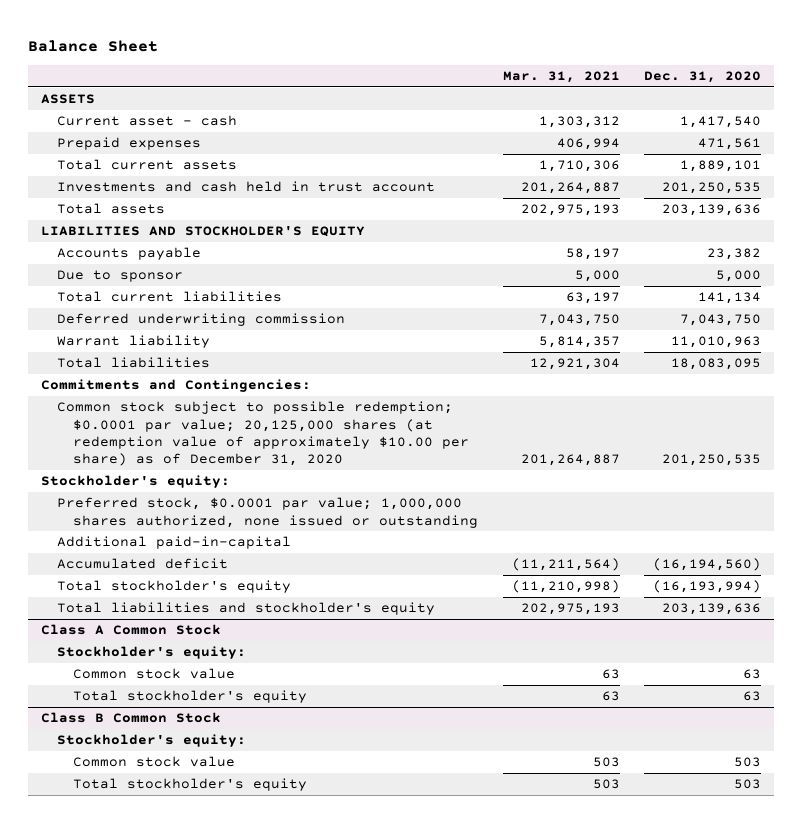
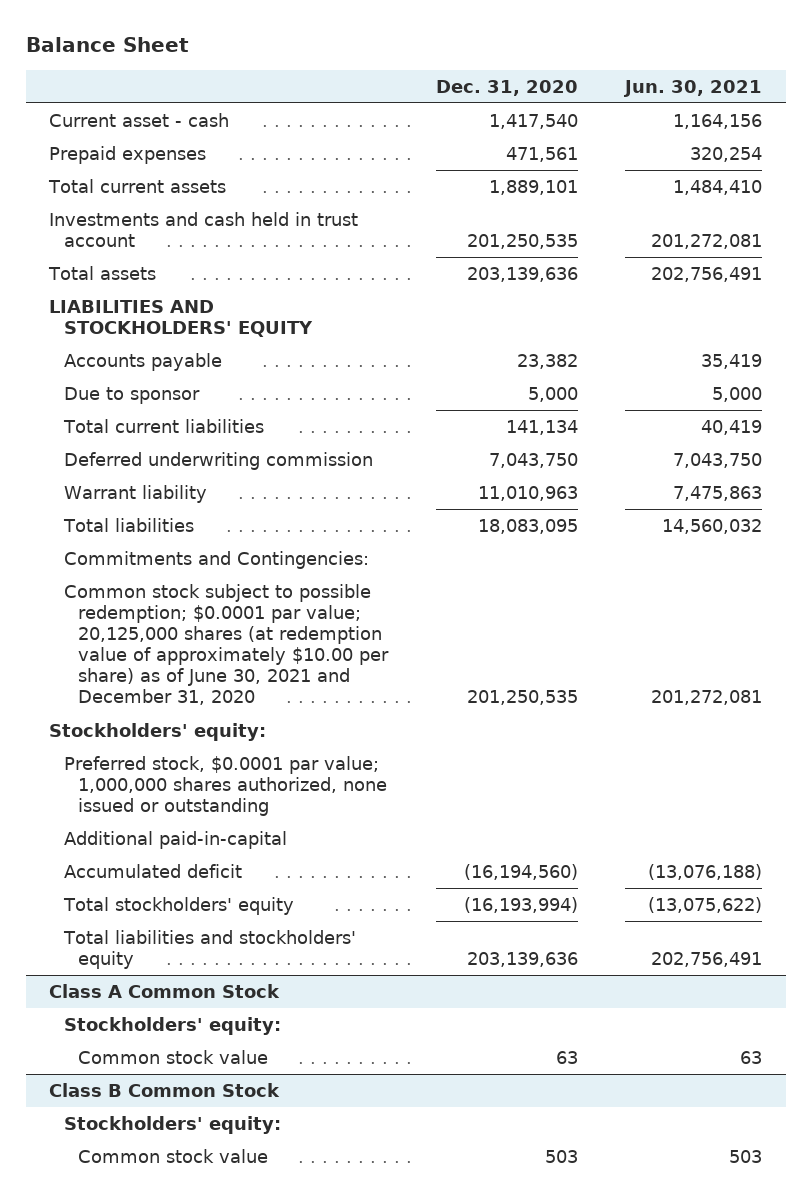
[502,71,620,84] Mar. 31, 2021 -> none
none -> [623,79,763,97] Jun. 30, 2021
[40,94,95,105] ASSETS -> none
[40,226,365,238] LIABILITIES AND STOCKHOLDER'S EQUITY -> [49,299,313,337] LIABILITIES AND STOCKHOLDERS' EQUITY
[56,401,469,467] Common stock subject to possible redemption; $0.0001 par value; 20,125,000 shares (at redemption value of approximately $10.00 per share) as of December 31, 2020 -> [63,583,390,706] Common stock subject to possible redemption; $0.0001 par value; 20,125,000 shares (at redemption value of approximately $10.00 per share) as of June 30, 2021 and December 31, 2020
[40,475,230,489] Stockholder's equity: -> [49,722,267,741] Stockholders' equity:
[56,580,291,594] Total stockholder's equity -> [62,896,294,915] Total stockholders' equity
[56,602,435,616] Total liabilities and stockholder's equity -> [62,929,356,969] Total liabilities and stockholders' equity
[56,646,246,660] Stockholder's equity: -> [63,1016,281,1035] Stockholders' equity:
[72,690,307,704] Total stockholder's equity -> none
[56,734,246,748] Stockholder's equity: -> [63,1115,281,1134] Stockholders' equity:
[72,778,307,792] Total stockholder's equity -> none

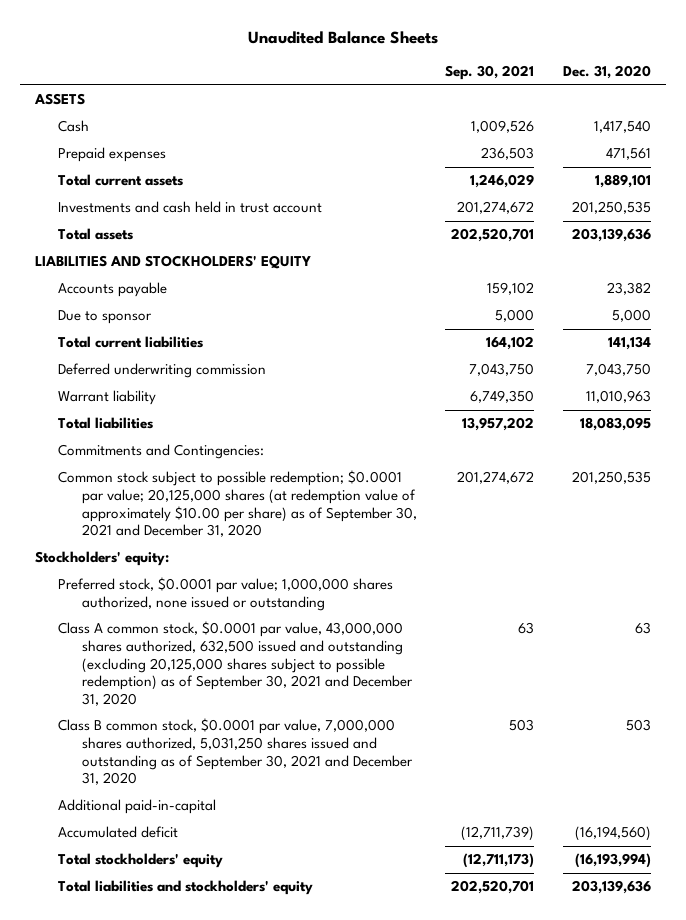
[25,37,189,53] Balance Sheet -> [247,31,438,45] Unaudited Balance Sheets
[623,79,763,97] Jun. 30, 2021 -> none
none -> [445,65,535,81] Sep. 30, 2021
none -> [33,93,85,106] ASSETS
[49,112,230,127] Current asset - cash -> [58,120,90,133] Cash
[63,583,390,706] Common stock subject to possible redemption; $0.0001 par value; 20,125,000 shares (at redemption value of approximately $10.00 per share) as of June 30, 2021 and December 31, 2020 -> [58,470,417,538] Common stock subject to possible redemption; $0.0001 par value; 20,125,000 shares (at redemption value of approximately $10.00 per share) as of September 30, 2021 and December 31, 2020
none -> [58,621,413,707] Class A common stock, $0.0001 par value, 43,000,000 shares authorized, 632,500 issued and outstanding (excluding 20,125,000 shares subject to possible redemption) as of September 30, 2021 and December 31, 2020
none -> [58,718,413,786] Class B common stock, $0.0001 par value, 7,000,000 shares authorized, 5,031,250 shares issued and outstanding as of September 30, 2021 and December 31, 2020
[49,983,281,998] Class A Common Stock -> none
[63,1016,281,1035] Stockholders' equity: -> none
[78,1049,269,1064] Common stock value -> none
[49,1082,281,1097] Class B Common Stock -> none
[63,1115,281,1134] Stockholders' equity: -> none
[78,1148,269,1163] Common stock value -> none

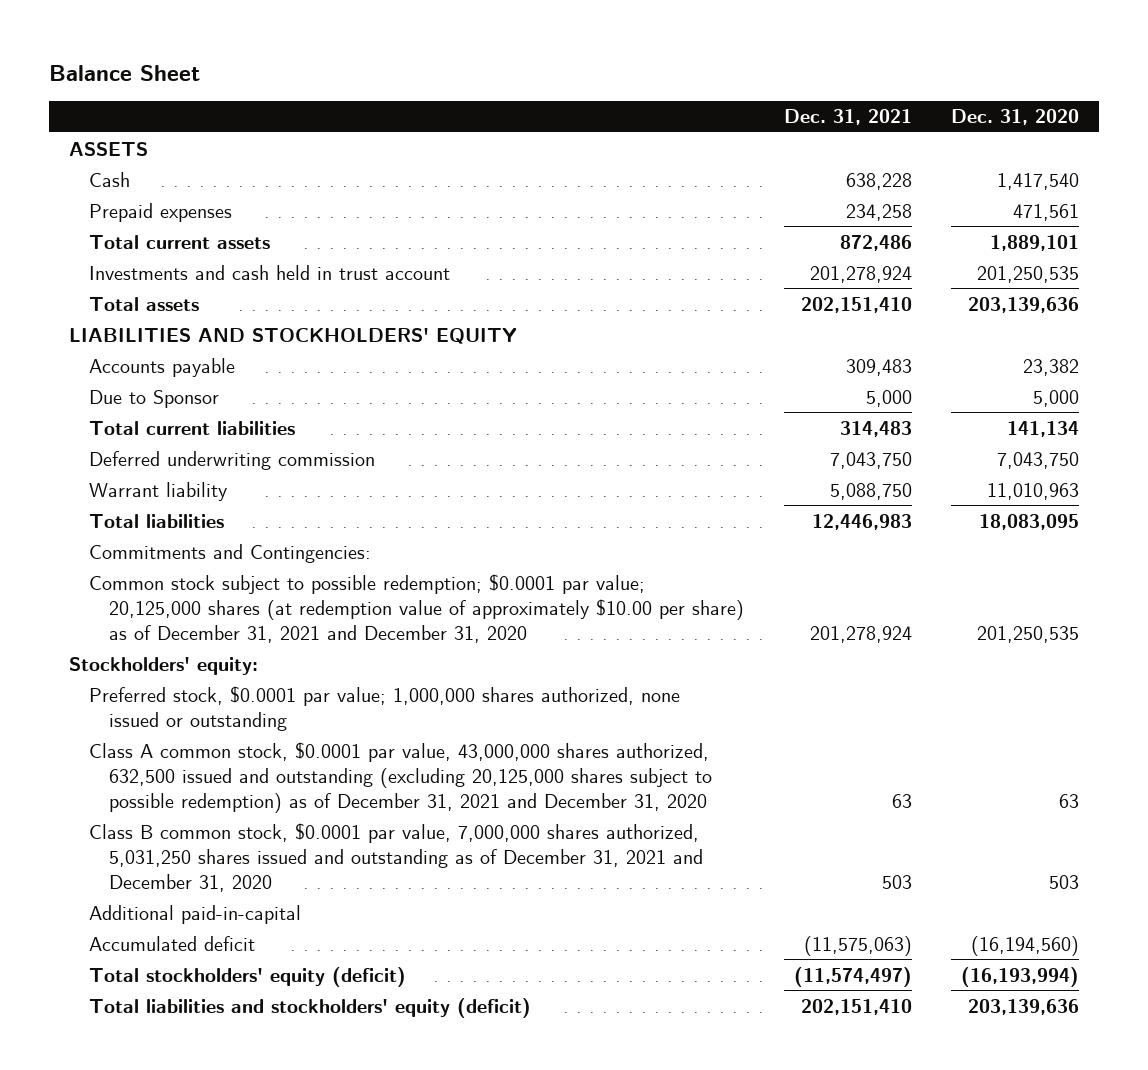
[247,31,438,45] Unaudited Balance Sheets -> [49,64,201,81] Balance Sheet
[445,65,535,81] Sep. 30, 2021 -> none
none -> [783,109,912,126] Dec. 31, 2021
[58,310,153,325] Due to sponsor -> [89,389,220,408] Due to Sponsor
[58,470,417,538] Common stock subject to possible redemption; $0.0001 par value; 20,125,000 shares (at redemption value of approximately $10.00 per share) as of September 30, 2021 and December 31, 2020 -> [89,573,745,644] Common stock subject to possible redemption; $0.0001 par value; 20,125,000 shares (at redemption value of approximately $10.00 per share) as of December 31, 2021 and December 31, 2020
[58,621,413,707] Class A common stock, $0.0001 par value, 43,000,000 shares authorized, 632,500 issued and outstanding (excluding 20,125,000 shares subject to possible redemption) as of September 30, 2021 and December 31, 2020 -> [89,741,713,814] Class A common stock, $0.0001 par value, 43,000,000 shares authorized, 632,500 issued and outstanding (excluding 20,125,000 shares subject to possible redemption) as of December 31, 2021 and December 31, 2020
[58,718,413,786] Class B common stock, $0.0001 par value, 7,000,000 shares authorized, 5,031,250 shares issued and outstanding as of September 30, 2021 and December 31, 2020 -> [89,822,704,893] Class B common stock, $0.0001 par value, 7,000,000 shares authorized, 5,031,250 shares issued and outstanding as of December 31, 2021 and December 31, 2020
[58,853,224,869] Total stockholders' equity -> [89,966,407,987] Total stockholders' equity (deficit)
[58,880,314,896] Total liabilities and stockholders' equity -> [89,997,532,1018] Total liabilities and stockholders' equity (deficit)

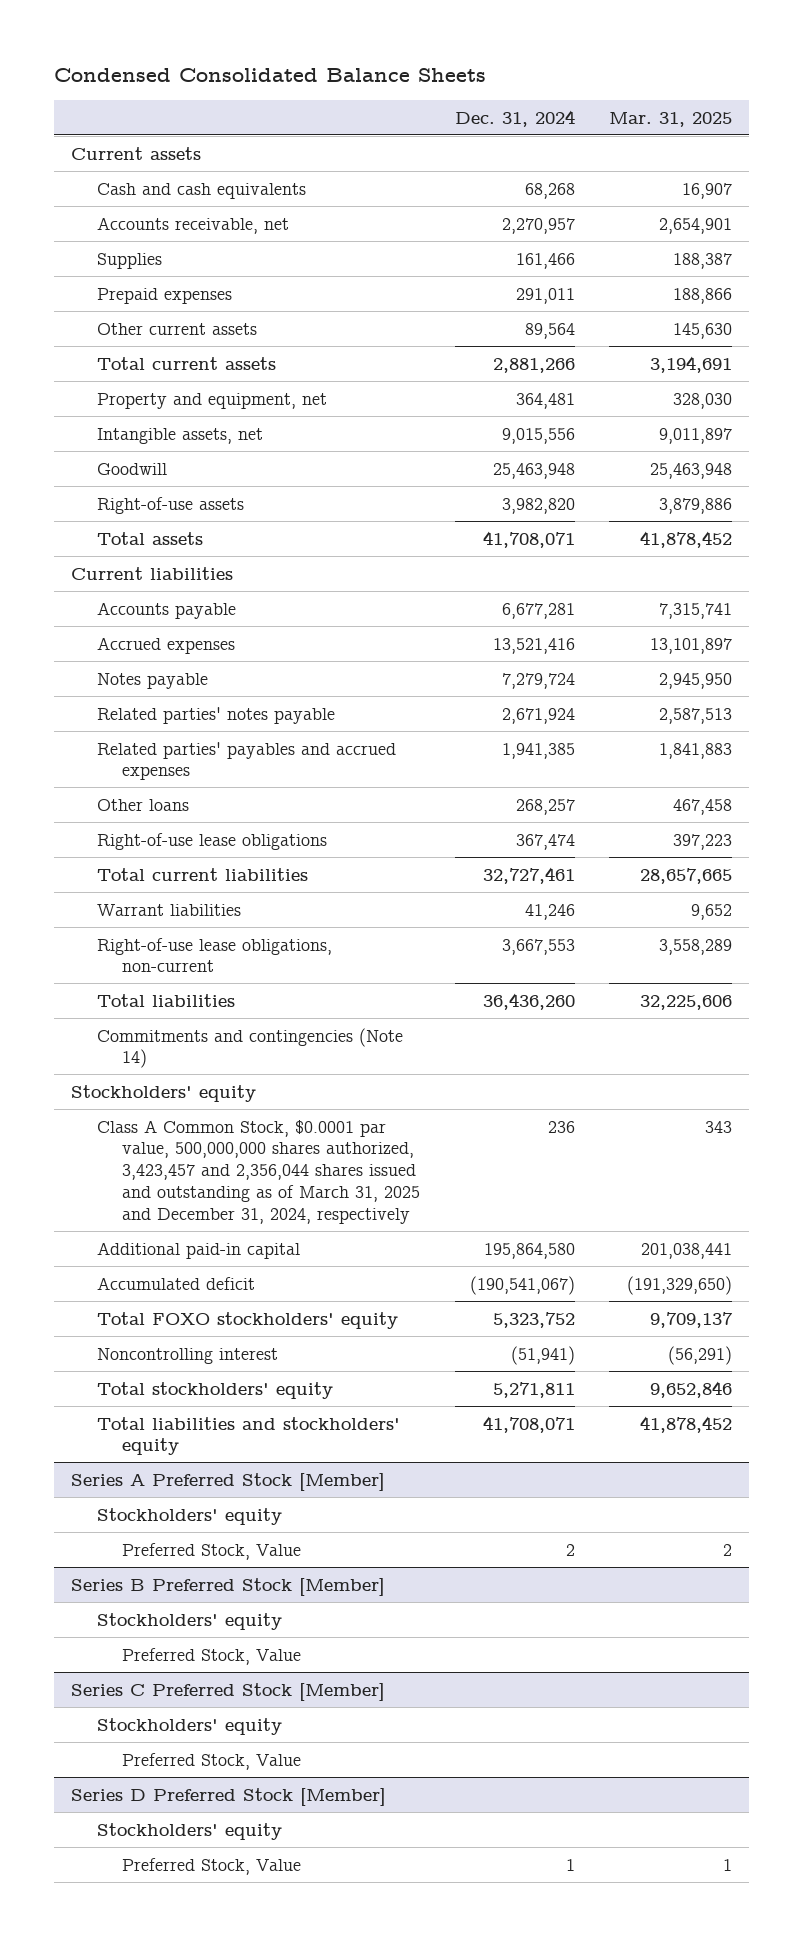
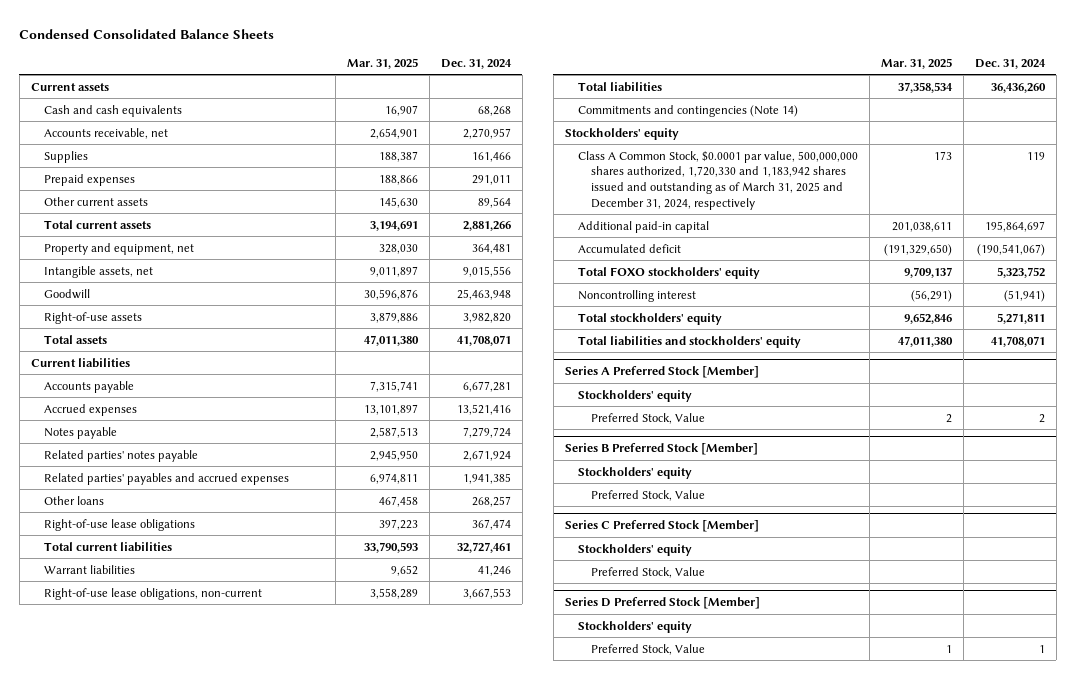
[649,462,732,479] 25,463,948 -> [363,288,418,300] 30,596,876
[639,530,732,548] 41,878,452 -> [363,334,419,346] 47,011,380
[658,672,732,689] 2,945,950 -> [369,426,418,438] 2,587,513
[658,707,732,724] 2,587,513 -> [369,449,418,461] 2,945,950
[658,742,732,759] 1,841,883 -> [369,472,418,484] 6,974,811
[639,867,732,884] 28,657,665 -> [363,541,418,553] 33,790,593
[639,994,732,1010] 32,225,606 -> [897,81,953,93] 37,358,534
[96,1119,421,1225] Class A Common Stock, $0.0001 par value, 500,000,000 shares authorized, 3,423,457 and 2,356,044 shares issued and outstanding as of March 31, 2025 and December 31, 2024, respectively -> [577,150,858,210] Class A Common Stock, $0.0001 par value, 500,000,000 shares authorized, 1,720,330 and 1,183,942 shares issued and outstanding as of March 31, 2025 and December 31, 2024, respectively
[547,1120,575,1133] 236 -> [1026,151,1045,160] 119
[704,1120,732,1133] 343 -> [933,150,952,160] 173
[483,1242,575,1259] 195,864,580 -> [984,220,1045,232] 195,864,697
[640,1242,732,1259] 201,038,441 -> [891,221,952,232] 201,038,611
[639,1415,732,1433] 41,878,452 -> [897,335,953,347] 47,011,380

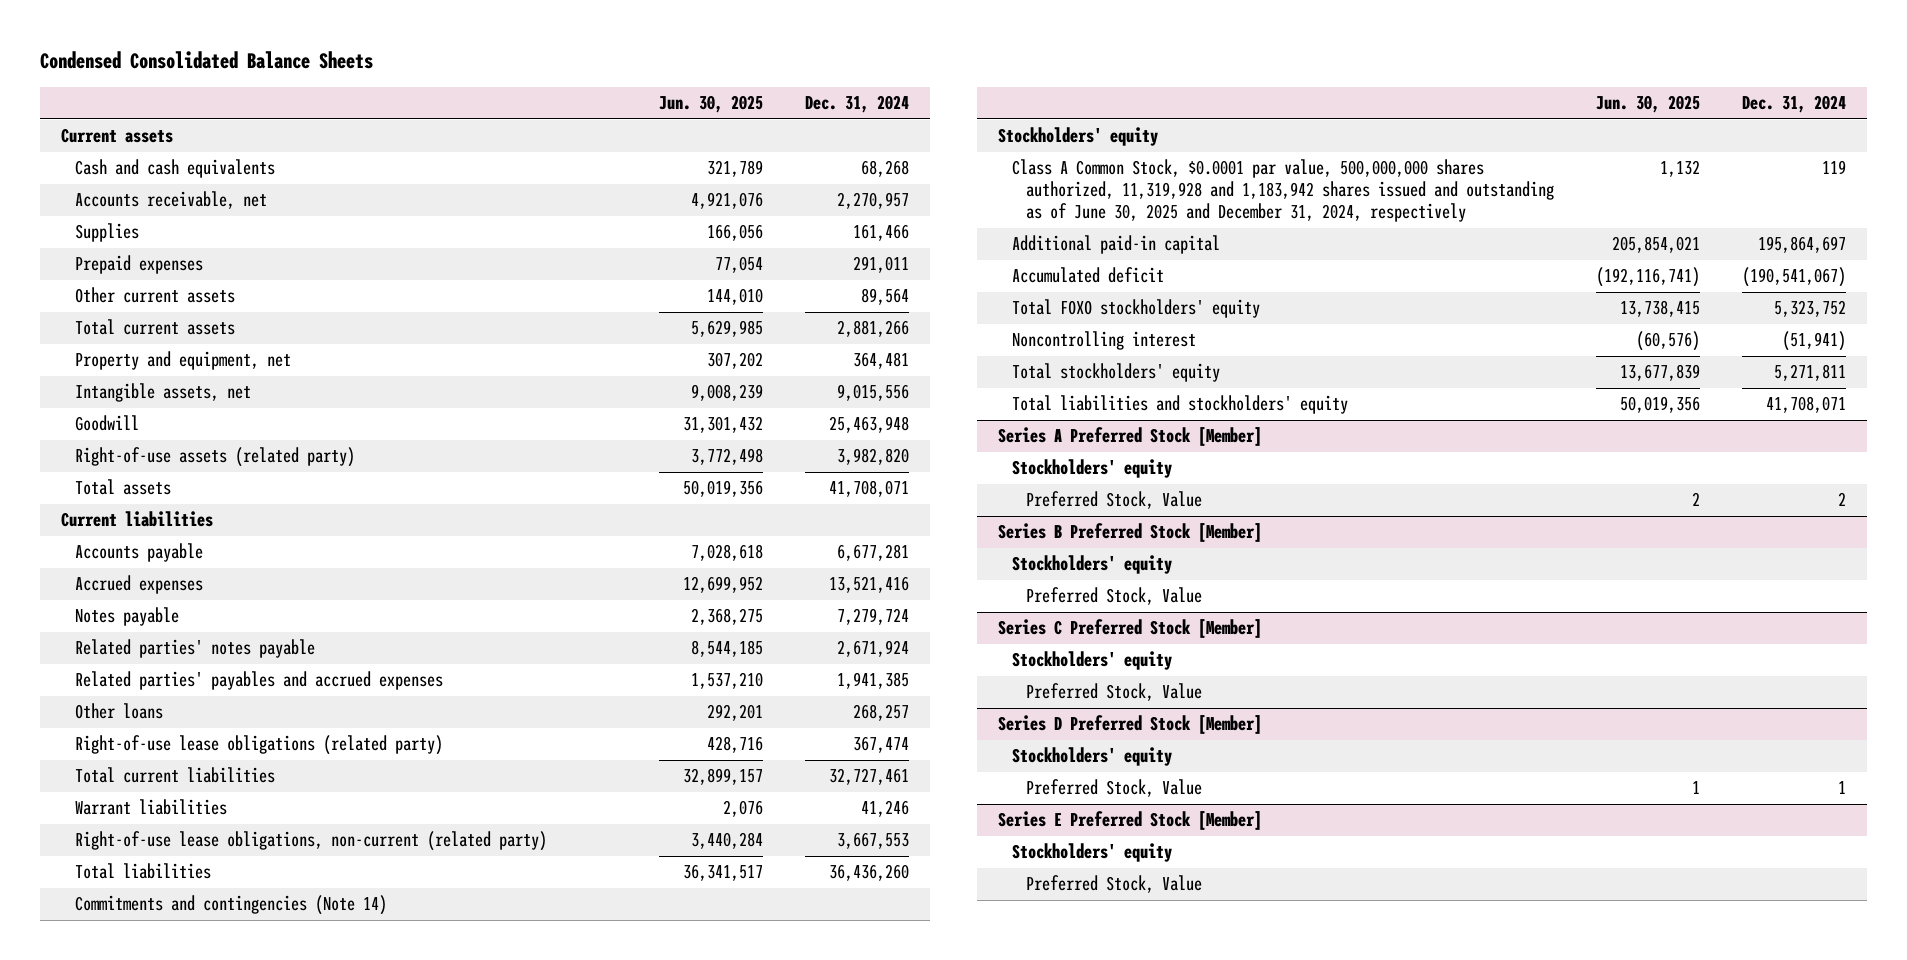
[346,57,418,69] Mar. 31, 2025 -> none
none -> [659,95,764,114] Jun. 30, 2025
[44,311,143,324] Right-of-use assets -> [75,447,356,468] Right-of-use assets (related party)
[44,518,196,531] Right-of-use lease obligations -> [75,735,444,756] Right-of-use lease obligations (related party)
[44,587,263,600] Right-of-use lease obligations, non-current -> [75,831,548,852] Right-of-use lease obligations, non-current (related party)
[577,150,858,210] Class A Common Stock, $0.0001 par value, 500,000,000 shares authorized, 1,720,330 and 1,183,942 shares issued and outstanding as of March 31, 2025 and December 31, 2024, respectively -> [1011,159,1555,223] Class A Common Stock, $0.0001 par value, 500,000,000 shares authorized, 11,319,928 and 1,183,942 shares issued and outstanding as of June 30, 2025 and December 31, 2024, respectively
none -> [997,811,1262,831] Series E Preferred Stock [Member]
none -> [1011,843,1172,863] Stockholders' equity
none -> [1026,875,1203,894] Preferred Stock, Value

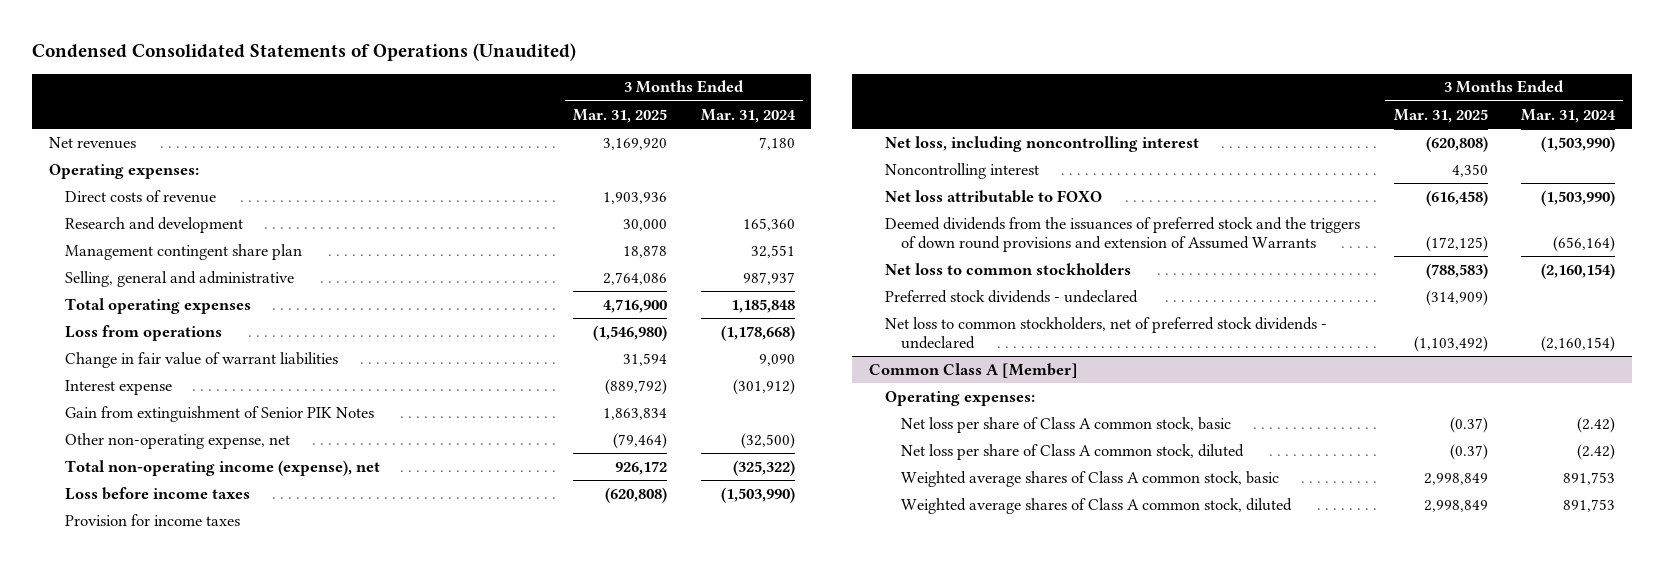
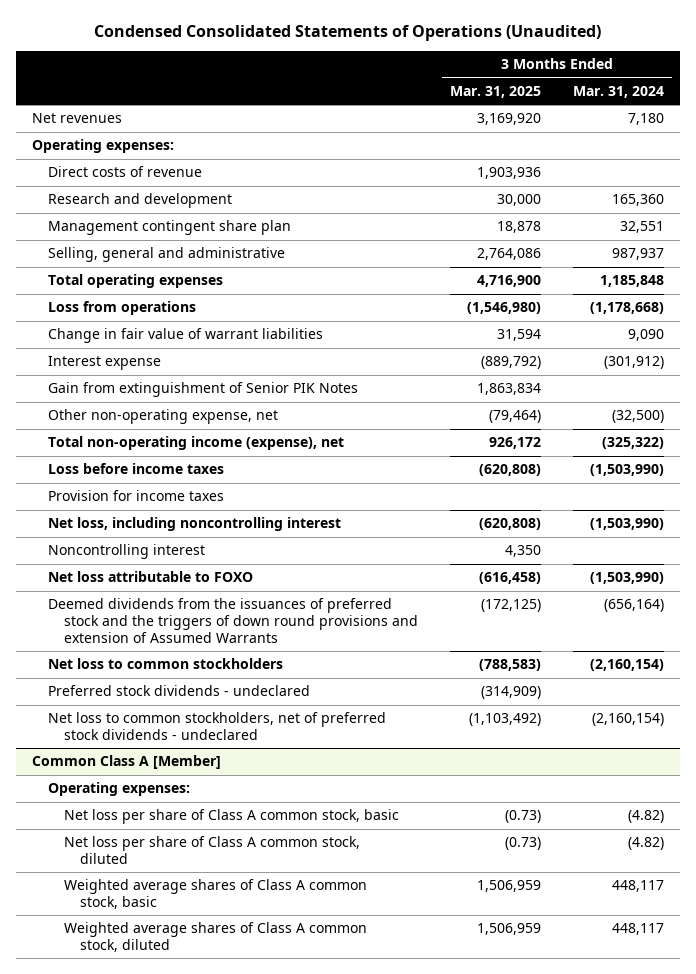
[1449,416,1488,433] (0.37) -> [505,810,542,824] (0.73)
[1577,416,1616,433] (2.42) -> [628,810,665,824] (4.82)
[1449,443,1488,460] (0.37) -> [505,837,542,851] (0.73)
[1577,443,1616,460] (2.42) -> [628,837,665,851] (4.82)
[1423,472,1488,485] 2,998,849 -> [477,880,542,893] 1,506,959
[1563,471,1616,485] 891,753 -> [612,880,665,893] 448,117
[1423,499,1488,512] 2,998,849 -> [477,923,542,936] 1,506,959
[1563,498,1616,512] 891,753 -> [612,923,665,936] 448,117

